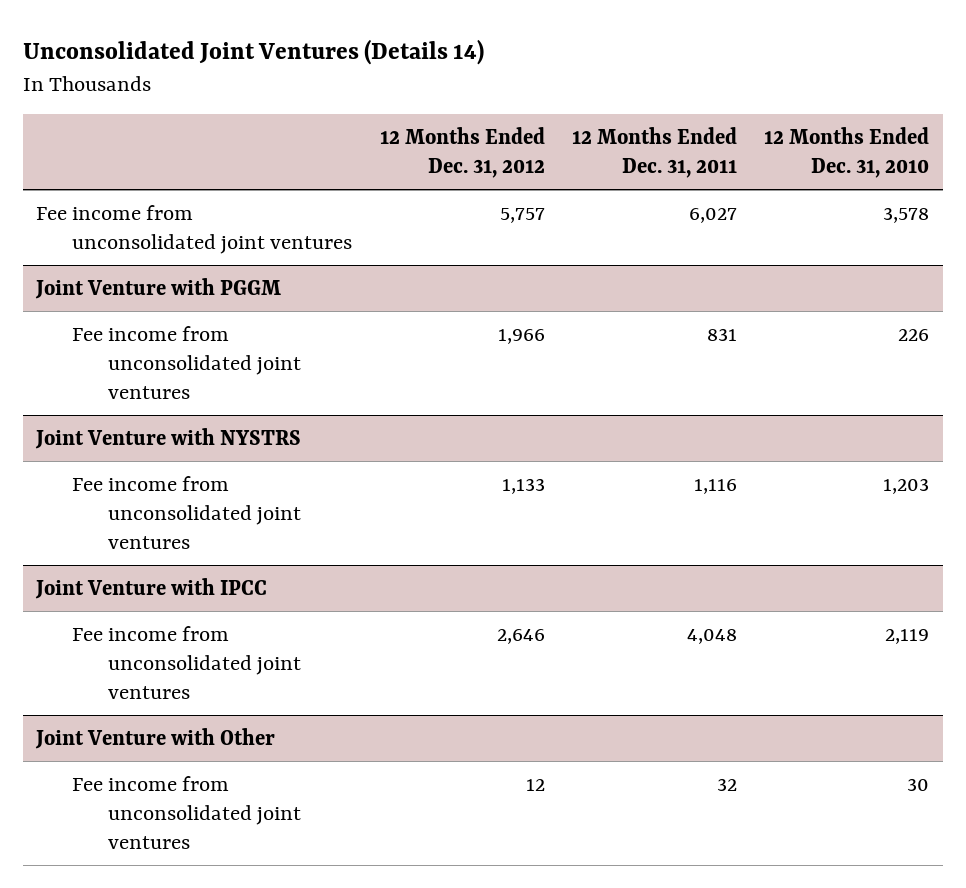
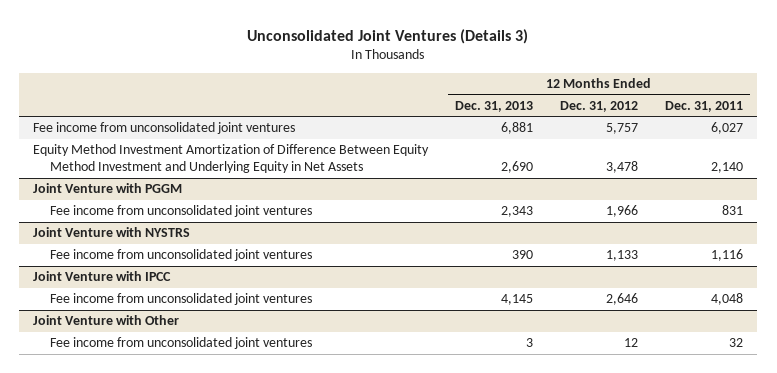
[22,39,484,66] Unconsolidated Joint Ventures (Details 14) -> [247,28,529,44] Unconsolidated Joint Ventures (Details 3)
[764,126,930,179] 12 Months Ended Dec. 31, 2010 -> none
none -> [455,100,534,112] Dec. 31, 2013
none -> [33,144,430,174] Equity Method Investment Amortization of Difference Between Equity Method Investment and Underlying Equity in Net Assets

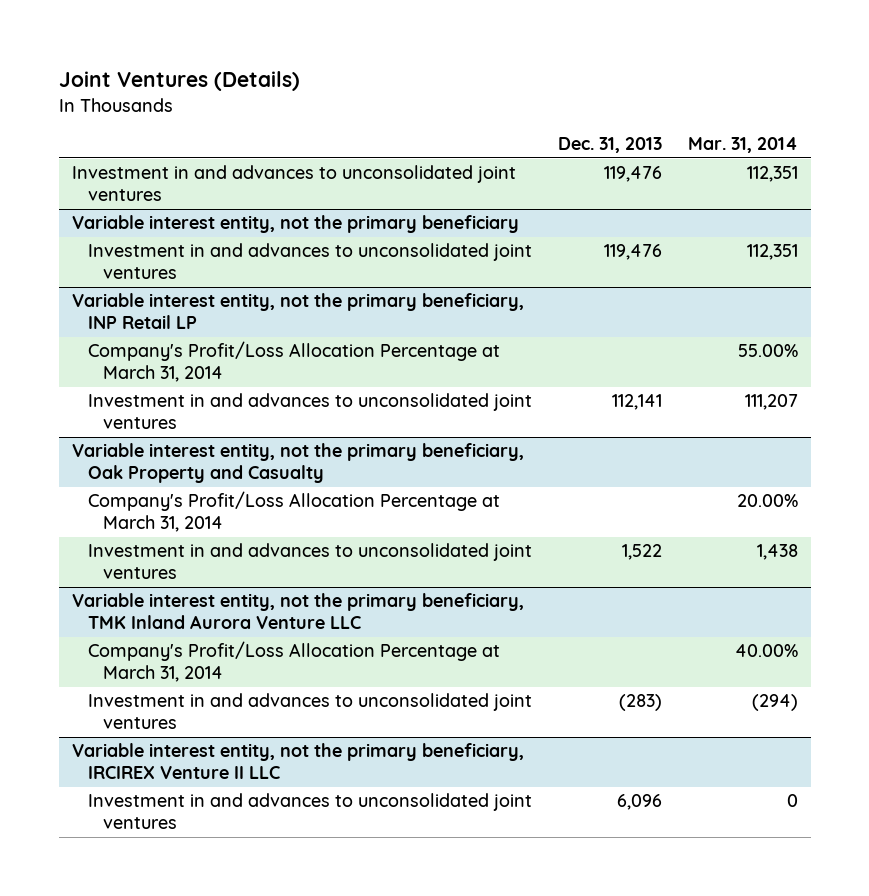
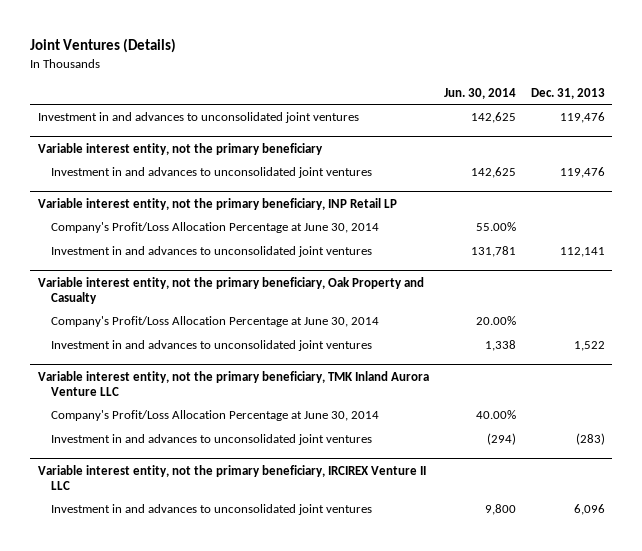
[687,137,798,154] Mar. 31, 2014 -> none
none -> [443,87,516,99] Jun. 30, 2014
[87,341,500,383] Company's Profit/Loss Allocation Percentage at March 31, 2014 -> [50,222,379,234] Company's Profit/Loss Allocation Percentage at June 30, 2014
[87,491,500,533] Company's Profit/Loss Allocation Percentage at March 31, 2014 -> [50,316,379,328] Company's Profit/Loss Allocation Percentage at June 30, 2014
[87,641,500,683] Company's Profit/Loss Allocation Percentage at March 31, 2014 -> [50,410,379,422] Company's Profit/Loss Allocation Percentage at June 30, 2014

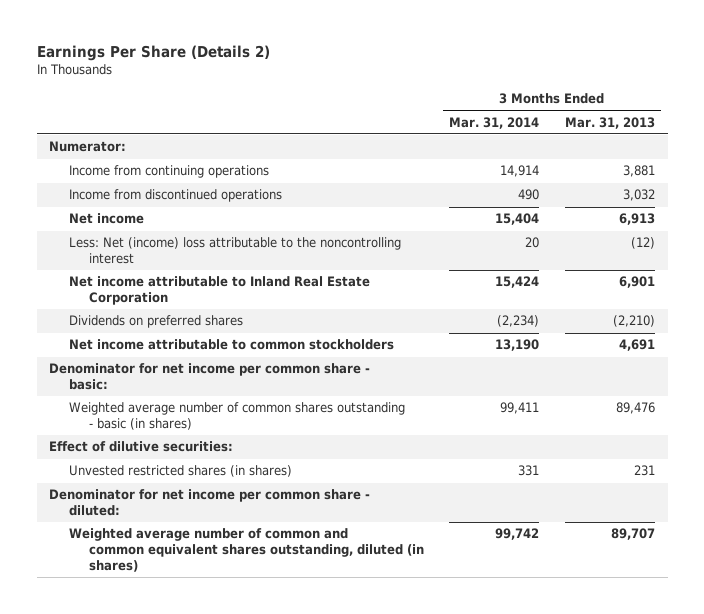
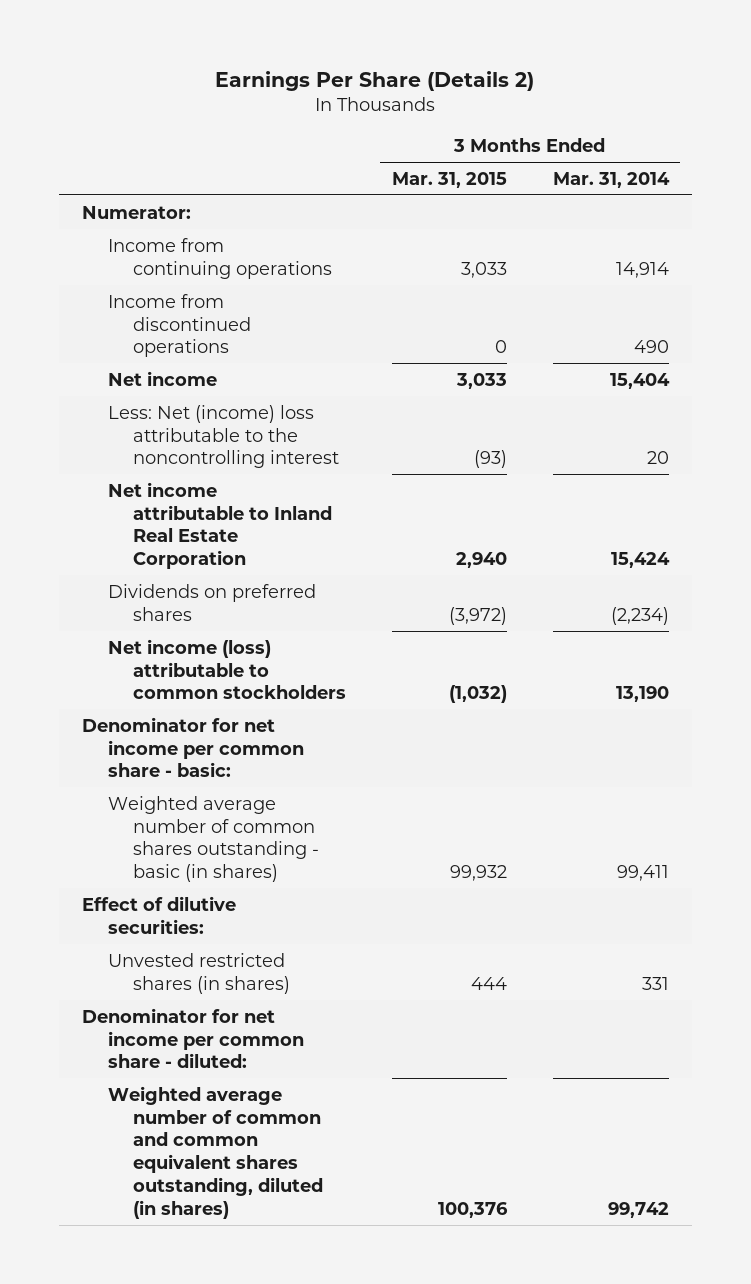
[564,116,655,129] Mar. 31, 2013 -> none
none -> [391,171,507,188] Mar. 31, 2015
[69,339,395,351] Net income attributable to common stockholders -> [107,638,346,700] Net income (loss) attributable to common stockholders

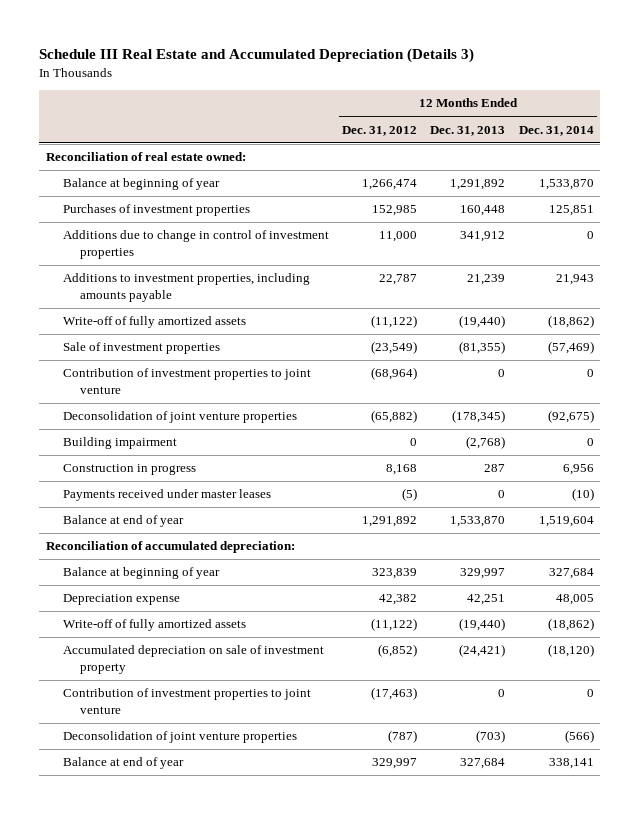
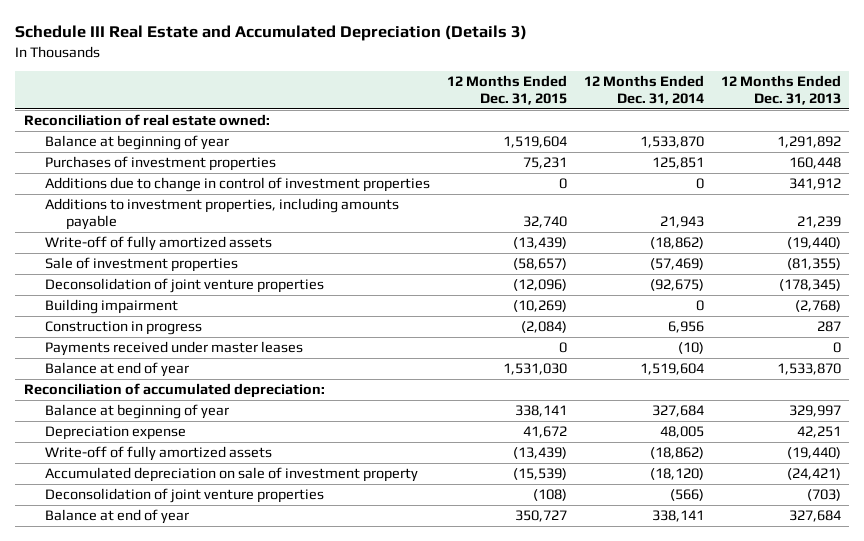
[342,125,418,136] Dec. 31, 2012 -> none
none -> [446,75,567,105] 12 Months Ended Dec. 31, 2015
[62,368,311,394] Contribution of investment properties to joint venture -> none
[62,688,311,714] Contribution of investment properties to joint venture -> none

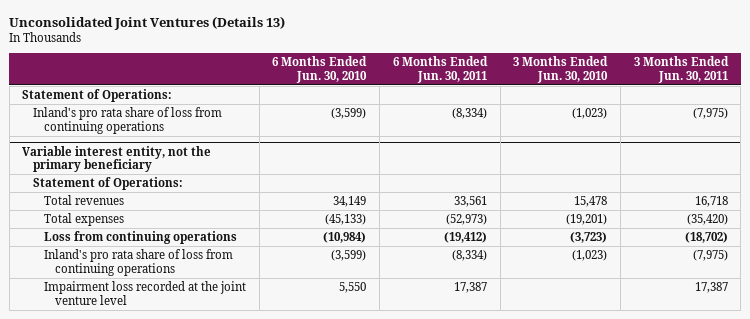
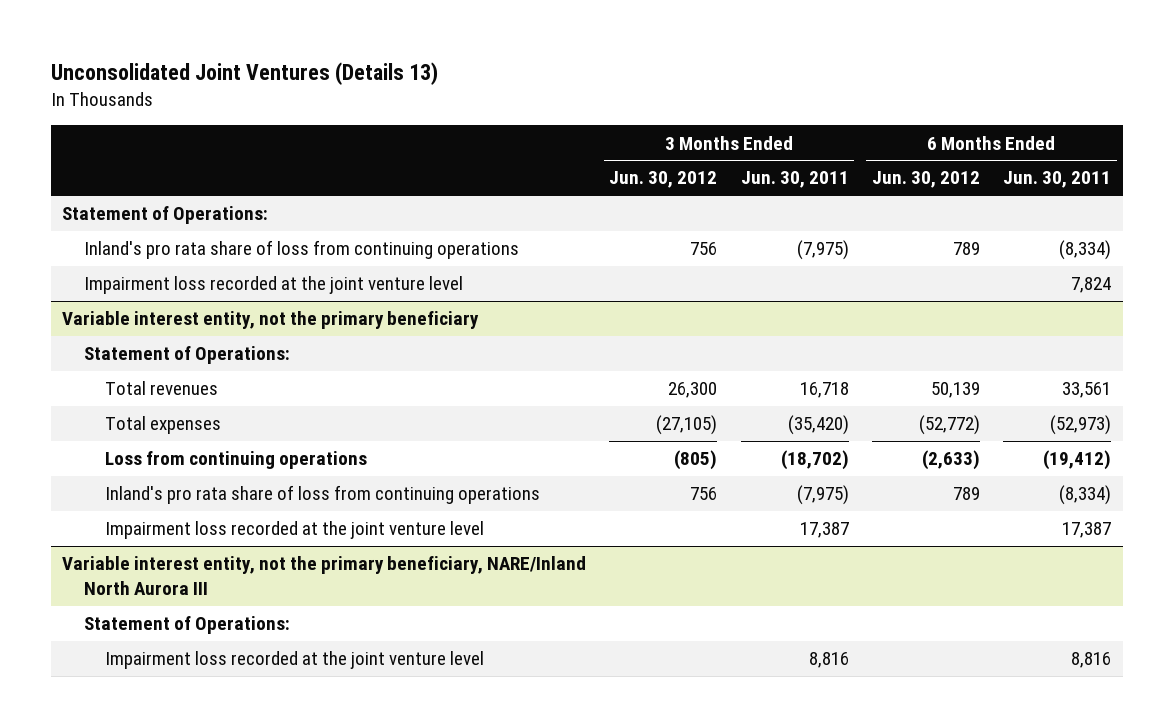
[272,56,368,83] 6 Months Ended Jun. 30, 2010 -> none
[513,56,609,83] 3 Months Ended Jun. 30, 2010 -> none
none -> [609,171,718,189] Jun. 30, 2012
none -> [871,171,980,189] Jun. 30, 2012
none -> [83,276,463,295] Impairment loss recorded at the joint venture level
none -> [62,556,587,596] Variable interest entity, not the primary beneficiary, NARE/Inland North Aurora III
none -> [83,616,290,635] Statement of Operations:
none -> [105,651,485,670] Impairment loss recorded at the joint venture level

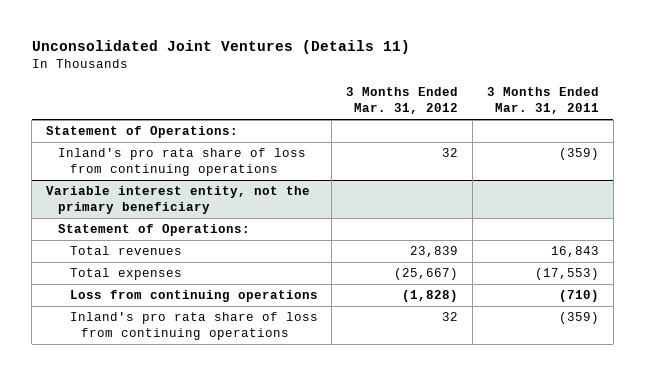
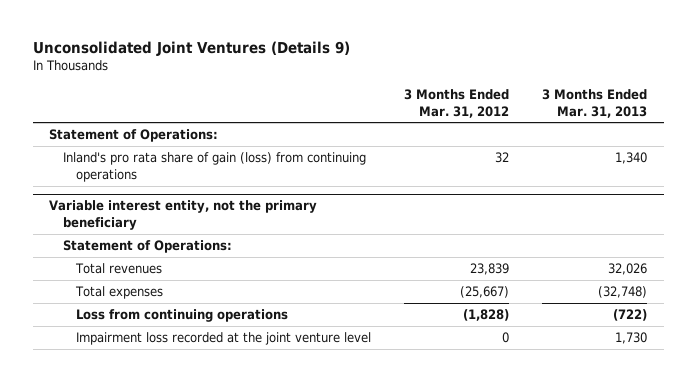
[31,40,410,55] Unconsolidated Joint Ventures (Details 11) -> [32,40,350,56] Unconsolidated Joint Ventures (Details 9)
[487,87,600,115] 3 Months Ended Mar. 31, 2011 -> none
none -> [542,89,648,118] 3 Months Ended Mar. 31, 2013
[57,148,306,177] Inland's pro rata share of loss from continuing operations -> [62,152,366,182] Inland's pro rata share of gain (loss) from continuing operations
[69,312,318,341] Inland's pro rata share of loss from continuing operations -> none
none -> [76,332,372,346] Impairment loss recorded at the joint venture level

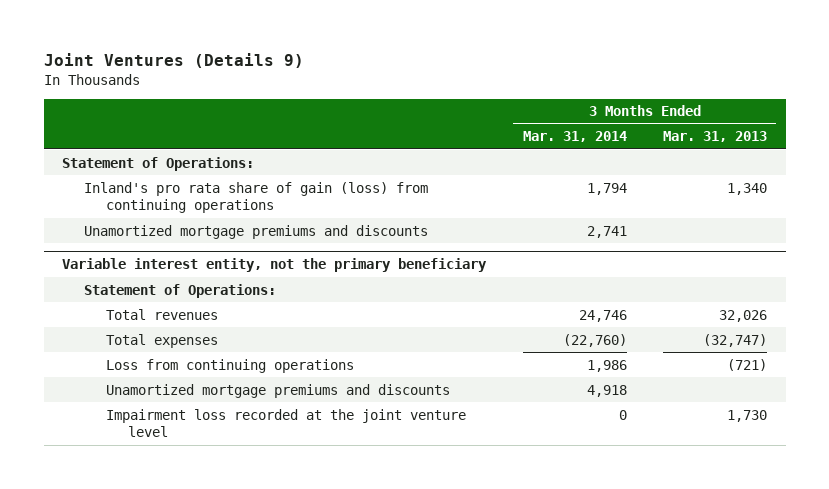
[32,40,350,56] Unconsolidated Joint Ventures (Details 9) -> [43,52,304,68] Joint Ventures (Details 9)
[404,89,510,118] 3 Months Ended Mar. 31, 2012 -> none
none -> [522,131,627,143] Mar. 31, 2014
none -> [83,224,428,239] Unamortized mortgage premiums and discounts
[598,286,648,299] (32,748) -> [703,333,768,347] (32,747)
[613,309,648,322] (722) -> [727,358,768,371] (721)
none -> [105,383,450,398] Unamortized mortgage premiums and discounts

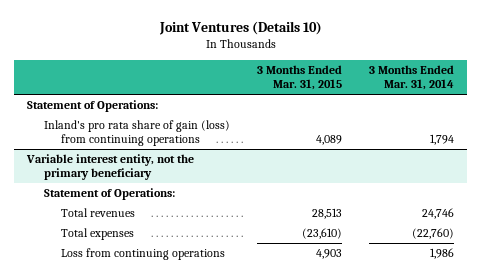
[43,52,304,68] Joint Ventures (Details 9) -> [158,21,322,36] Joint Ventures (Details 10)
[663,131,768,143] Mar. 31, 2013 -> none
none -> [256,65,342,91] 3 Months Ended Mar. 31, 2015
[83,224,428,239] Unamortized mortgage premiums and discounts -> none
[105,383,450,398] Unamortized mortgage premiums and discounts -> none
[105,408,466,438] Impairment loss recorded at the joint venture level -> none

